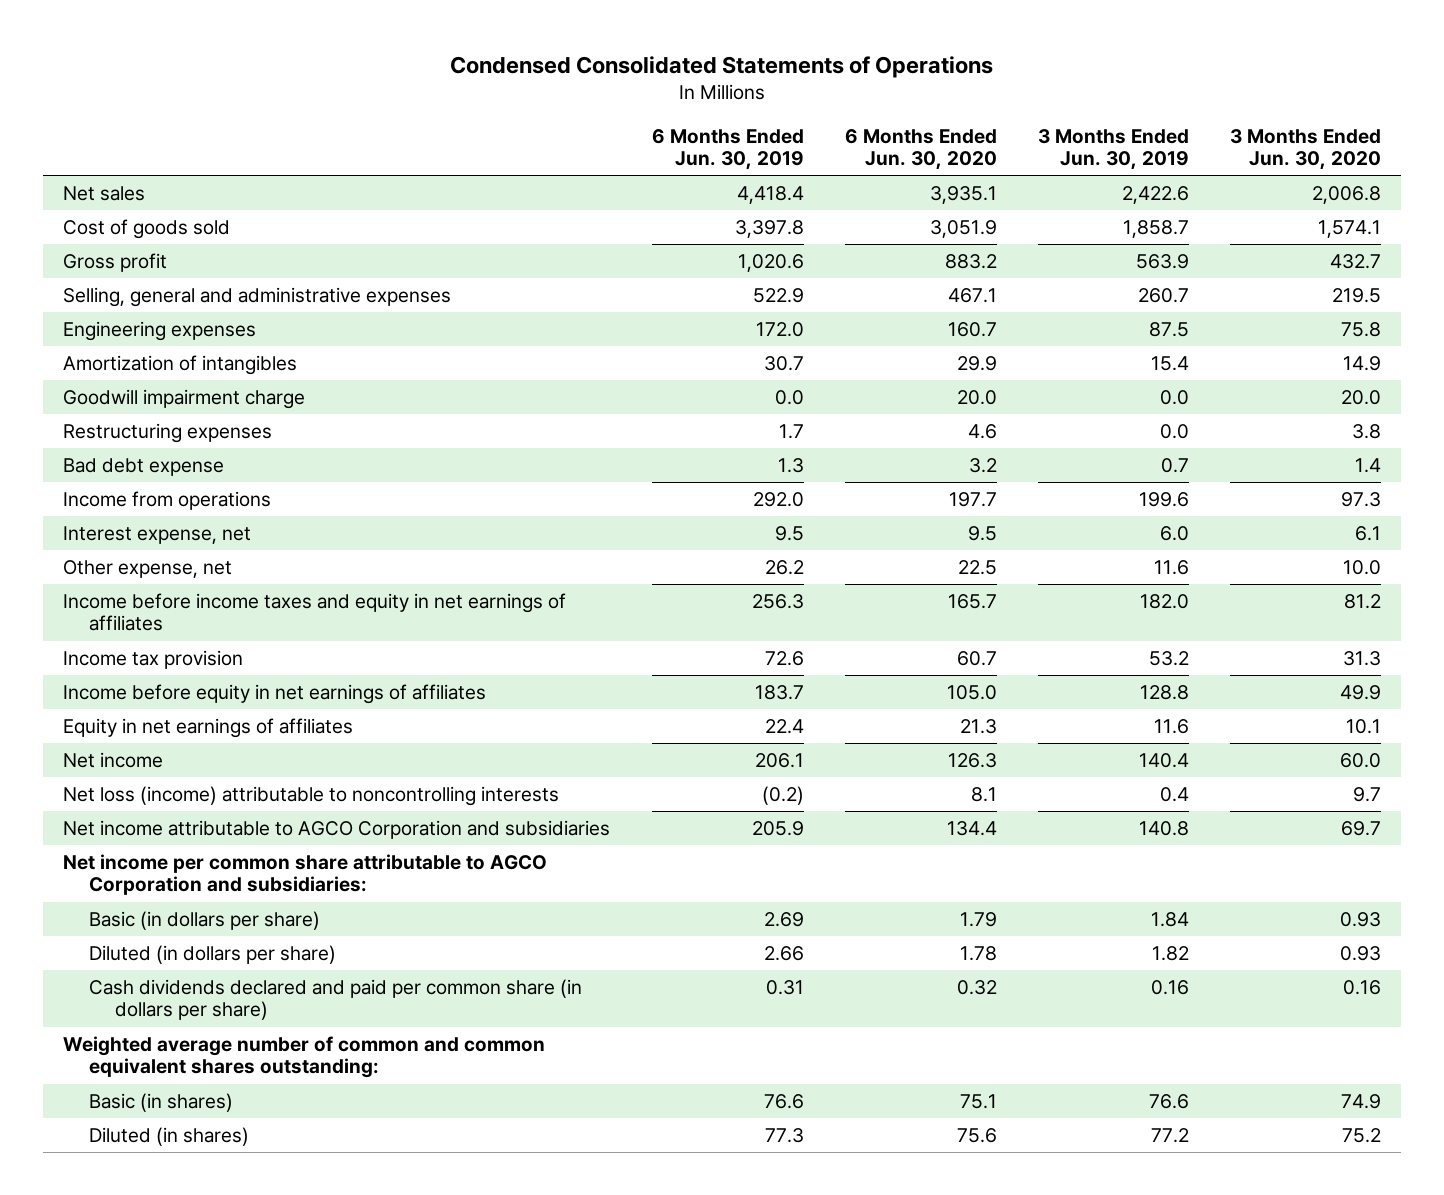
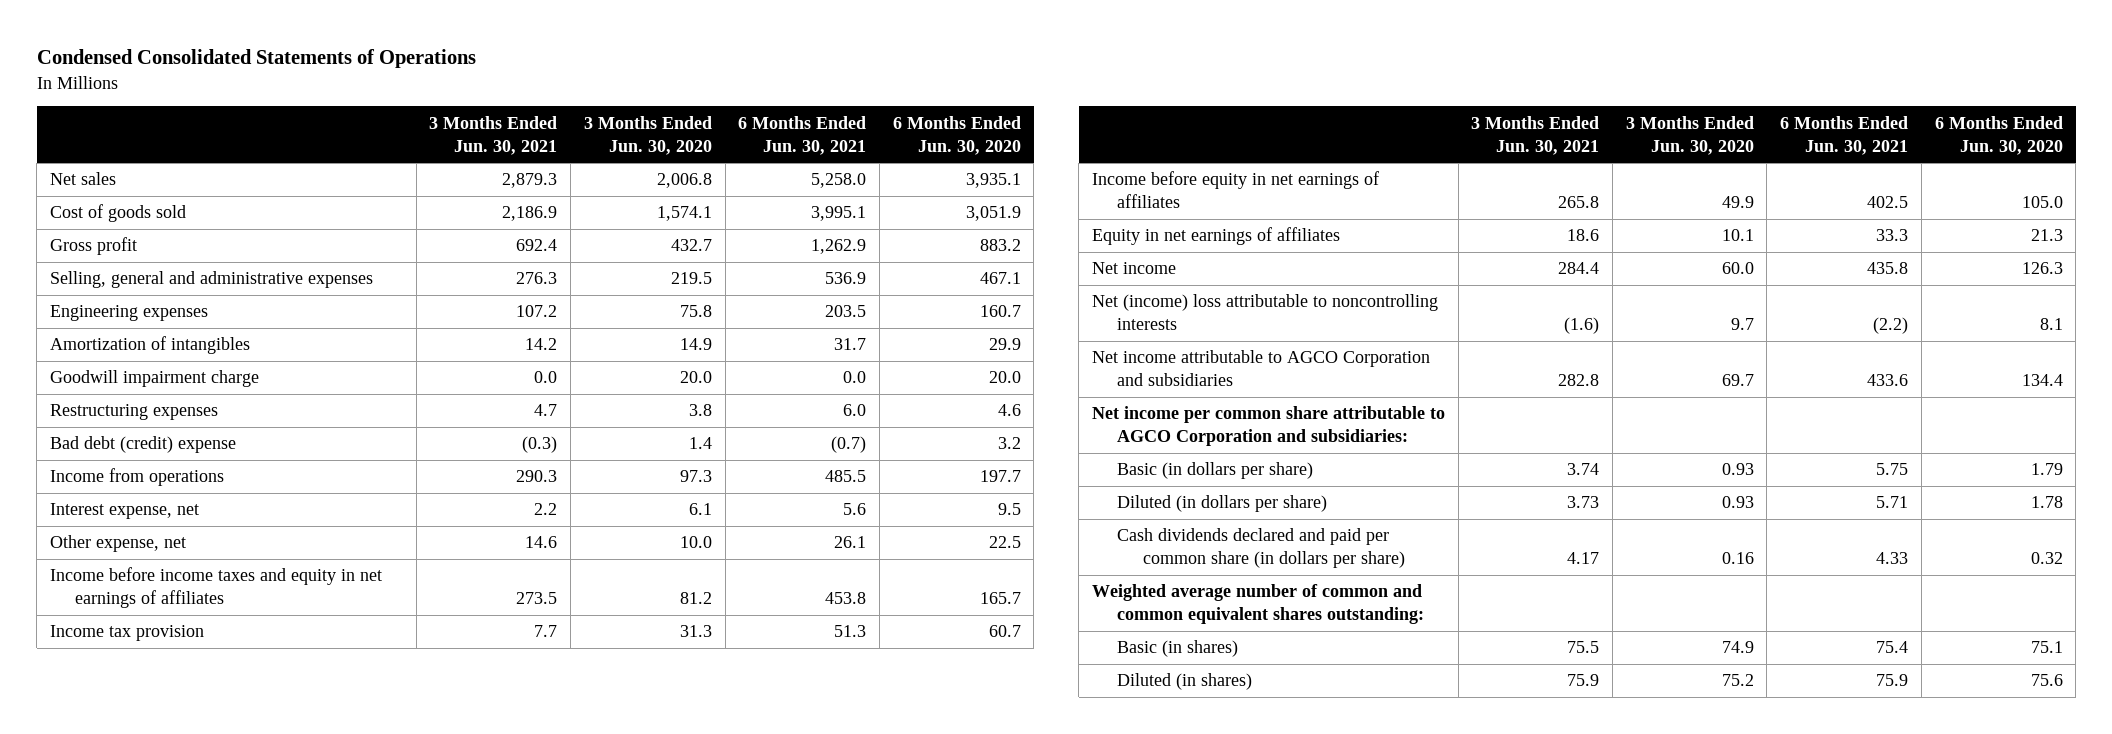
[651,128,804,171] 6 Months Ended Jun. 30, 2019 -> none
[1037,128,1189,171] 3 Months Ended Jun. 30, 2019 -> none
none -> [429,115,558,155] 3 Months Ended Jun. 30, 2021
none -> [738,115,867,155] 6 Months Ended Jun. 30, 2021
[63,457,225,476] Bad debt expense -> [49,436,236,454] Bad debt (credit) expense
[63,785,560,806] Net loss (income) attributable to noncontrolling interests -> [1091,294,1438,331] Net (income) loss attributable to noncontrolling interests

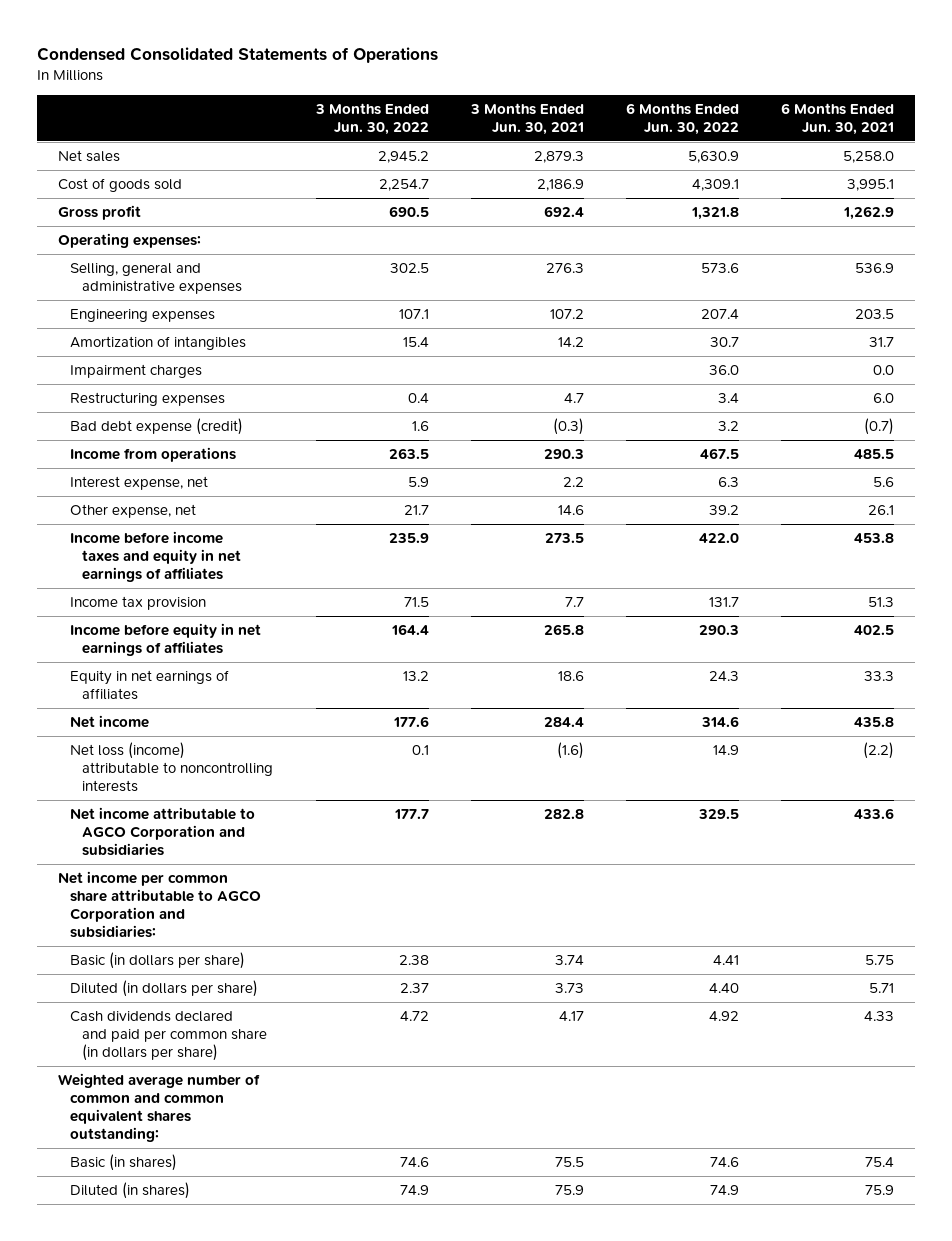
[583,115,712,155] 3 Months Ended Jun. 30, 2020 -> none
[892,115,1021,155] 6 Months Ended Jun. 30, 2020 -> none
none -> [314,102,429,136] 3 Months Ended Jun. 30, 2022
none -> [625,102,739,136] 6 Months Ended Jun. 30, 2022
none -> [57,233,201,249] Operating expenses:
[49,370,259,388] Goodwill impairment charge -> none
none -> [70,364,203,379] Impairment charges
[49,436,236,454] Bad debt (credit) expense -> [70,418,244,436] Bad debt expense (credit)
[1091,294,1438,331] Net (income) loss attributable to noncontrolling interests -> [70,742,274,793] Net loss (income) attributable to noncontrolling interests

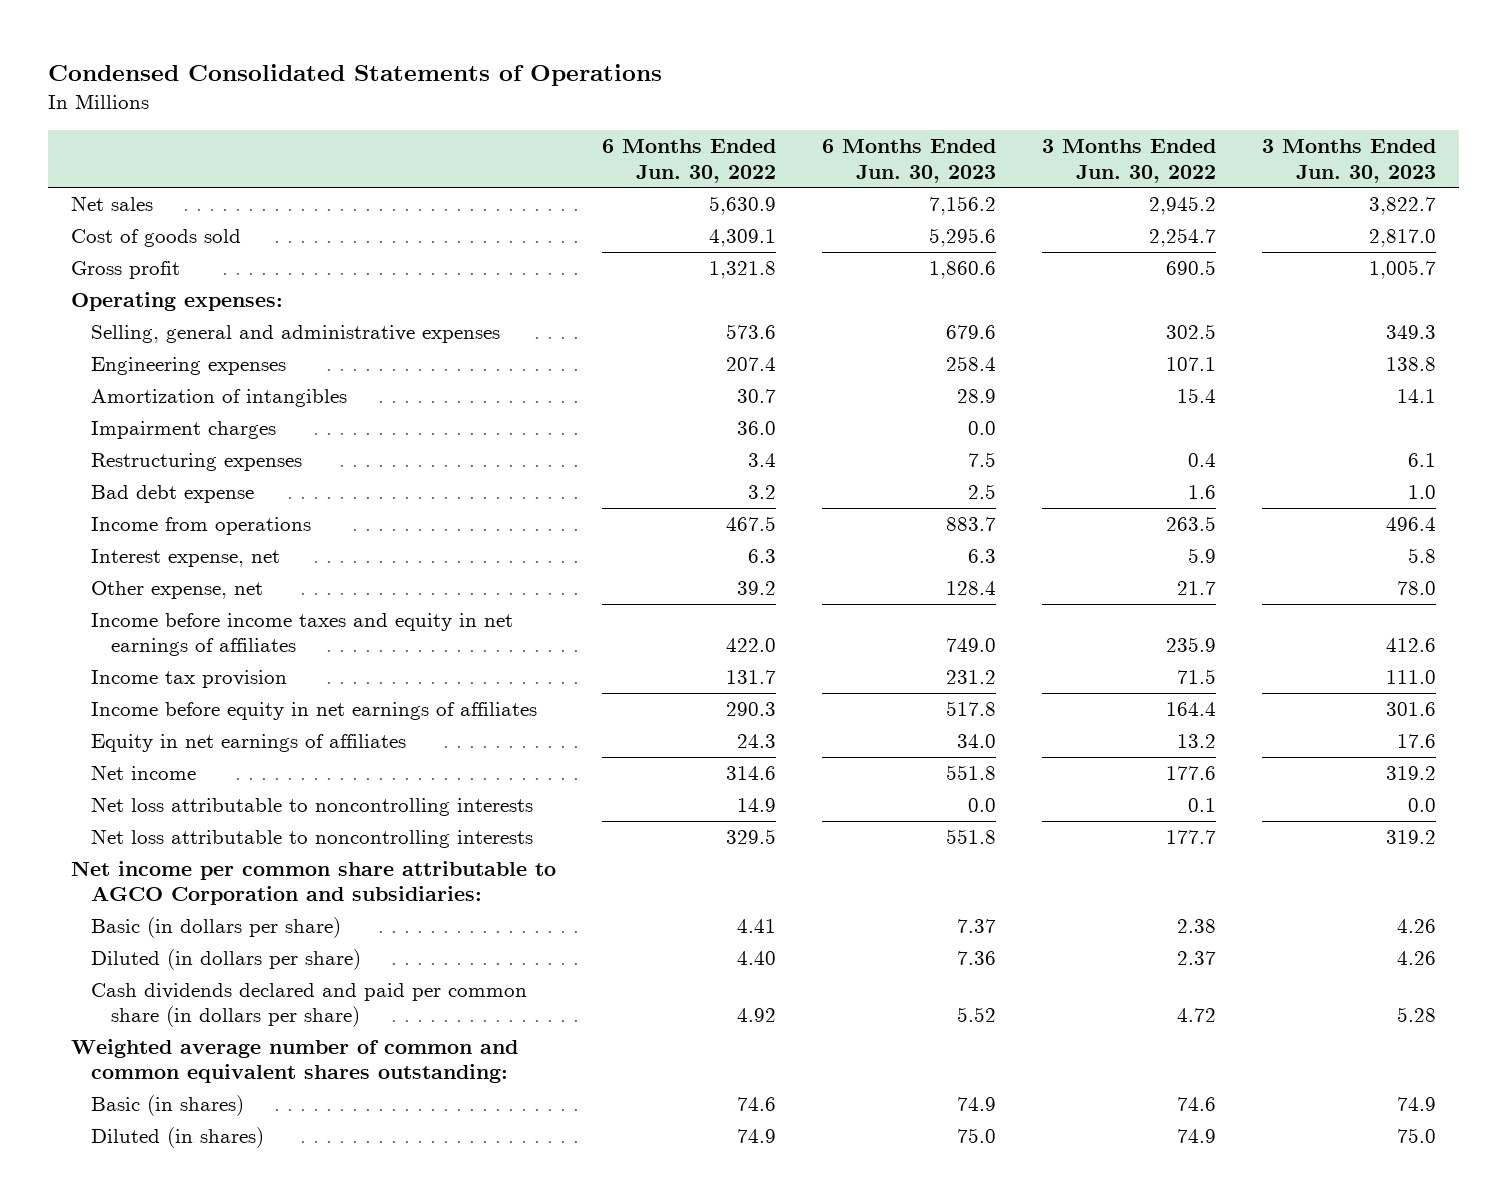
[469,102,584,136] 3 Months Ended Jun. 30, 2021 -> none
[781,102,895,136] 6 Months Ended Jun. 30, 2021 -> none
none -> [822,139,997,183] 6 Months Ended Jun. 30, 2023
none -> [1262,139,1437,183] 3 Months Ended Jun. 30, 2023
[70,418,244,436] Bad debt expense (credit) -> [90,485,254,504] Bad debt expense
[70,742,274,793] Net loss (income) attributable to noncontrolling interests -> [90,797,533,817] Net loss attributable to noncontrolling interests
[70,807,256,857] Net income attributable to AGCO Corporation and subsidiaries -> [90,829,533,849] Net loss attributable to noncontrolling interests

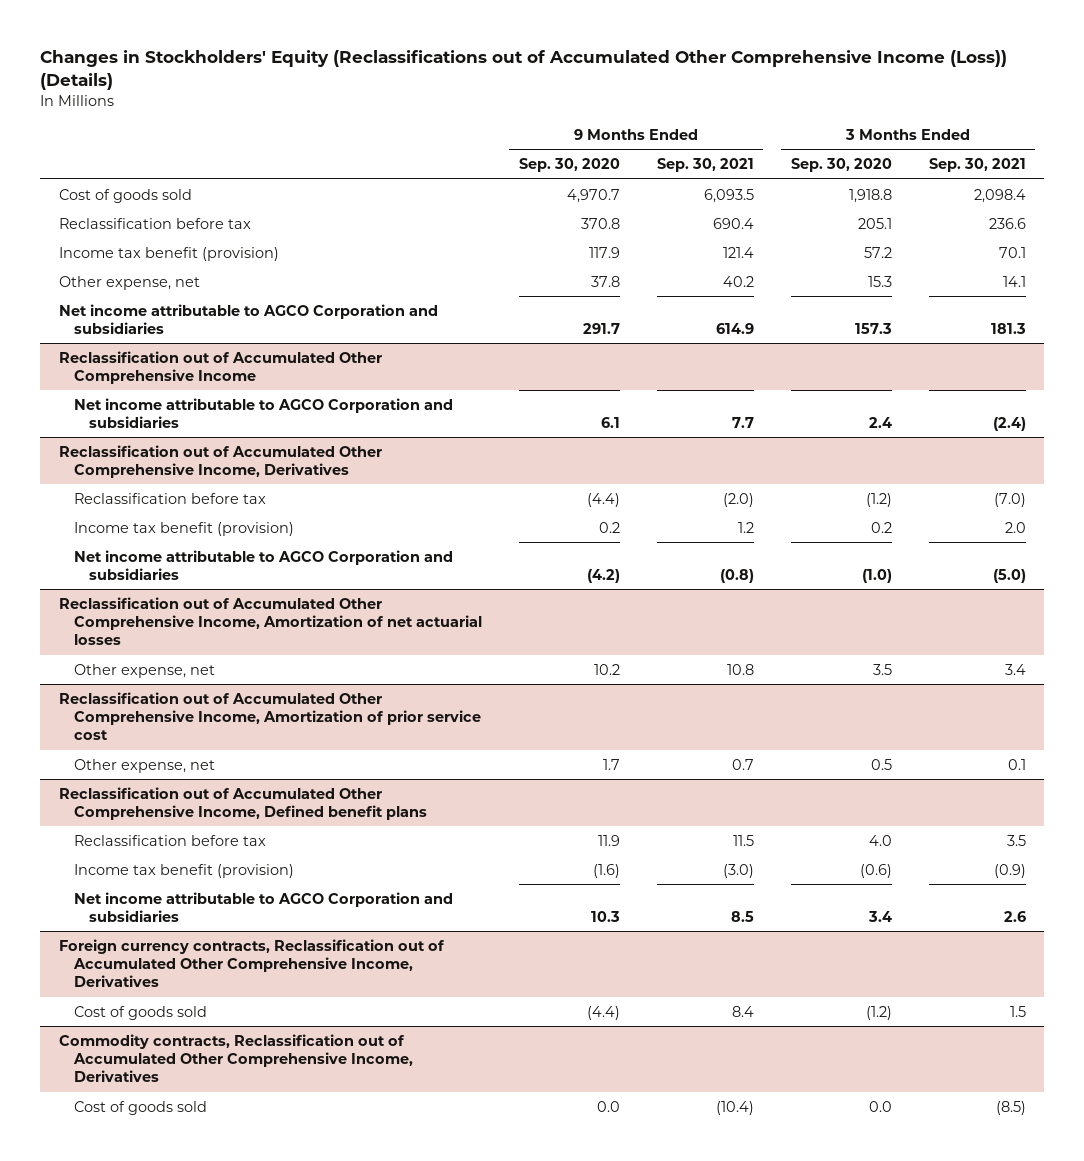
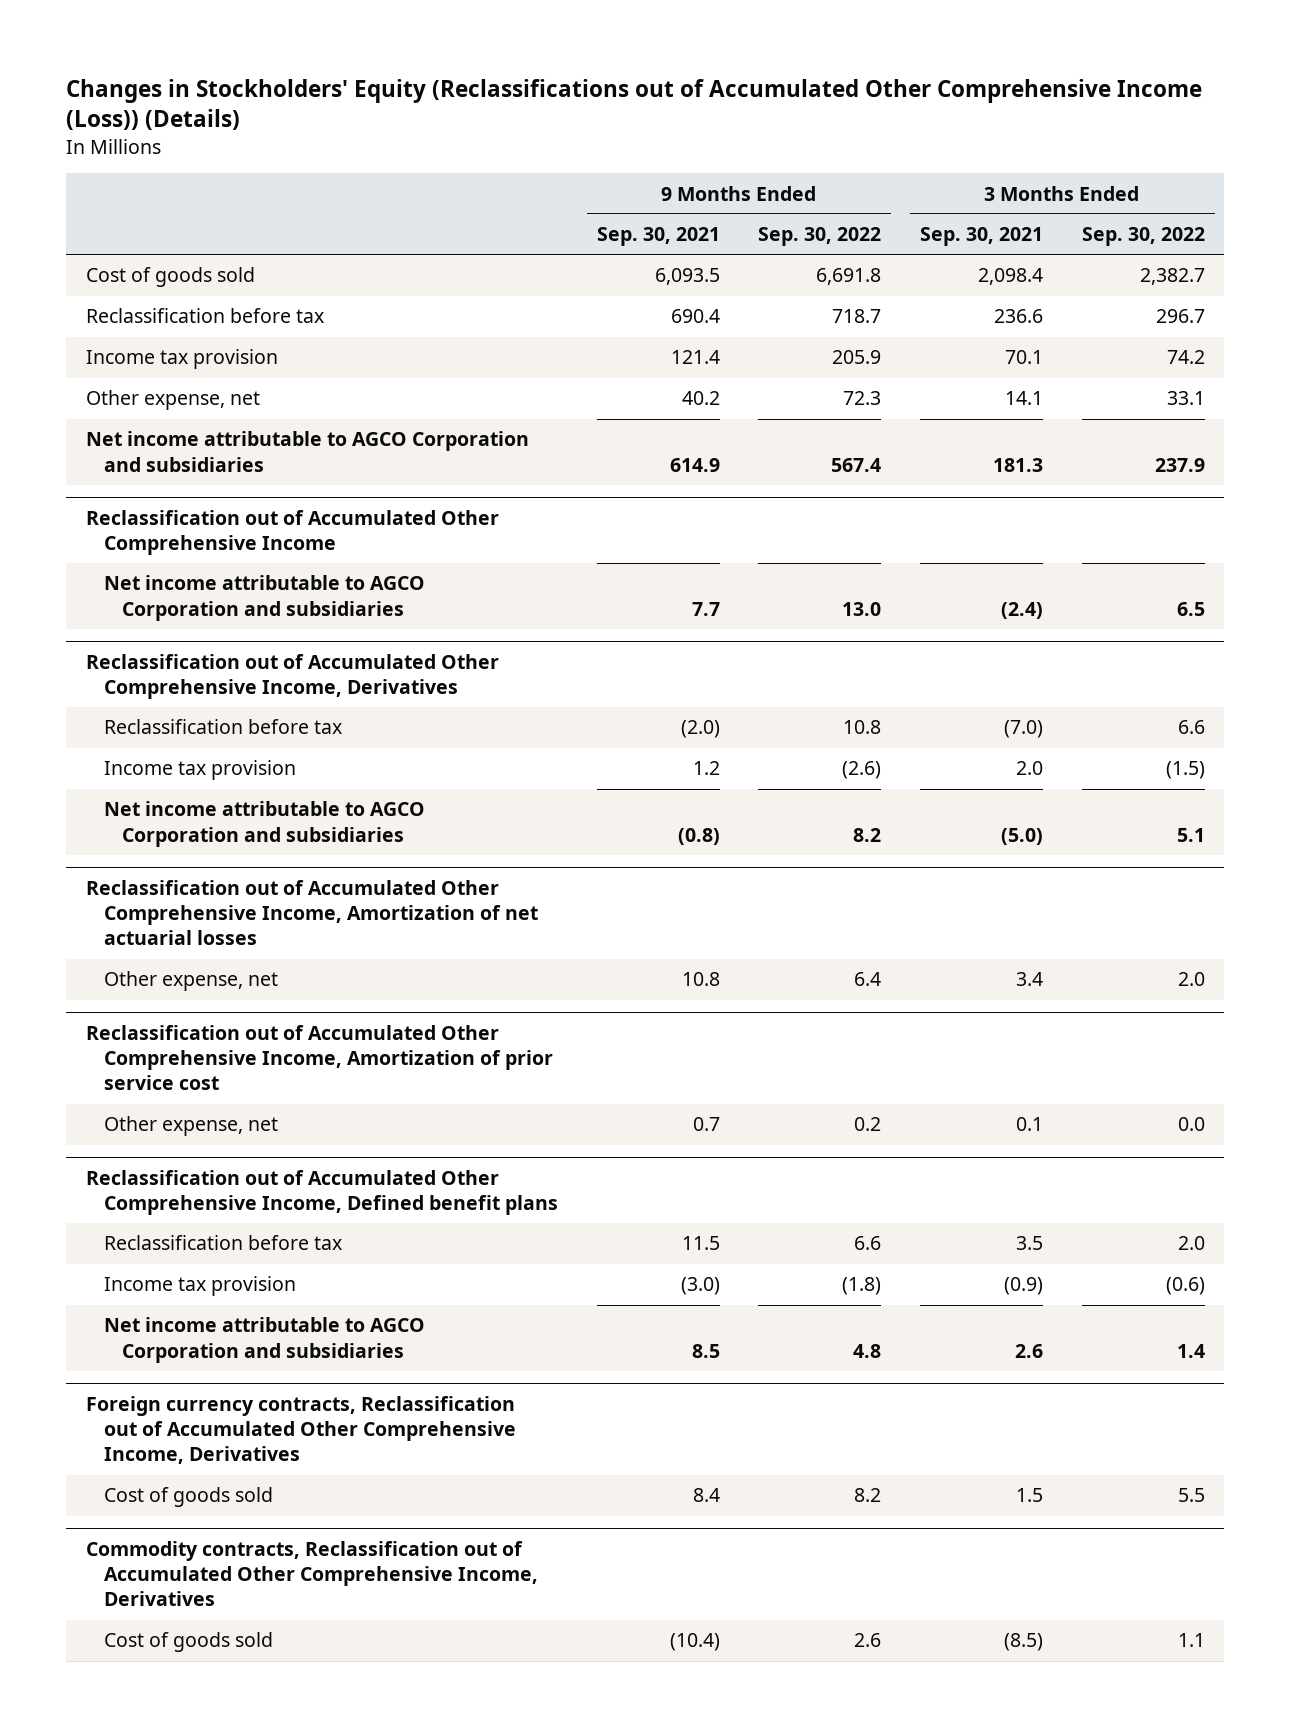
[518,158,620,173] Sep. 30, 2020 -> none
[790,158,892,173] Sep. 30, 2020 -> none
none -> [758,227,882,247] Sep. 30, 2022
none -> [1081,227,1205,247] Sep. 30, 2022
[58,246,279,261] Income tax benefit (provision) -> [85,349,278,370] Income tax provision
[73,521,294,536] Income tax benefit (provision) -> [103,760,296,781] Income tax provision
[73,863,294,878] Income tax benefit (provision) -> [103,1276,296,1297] Income tax provision

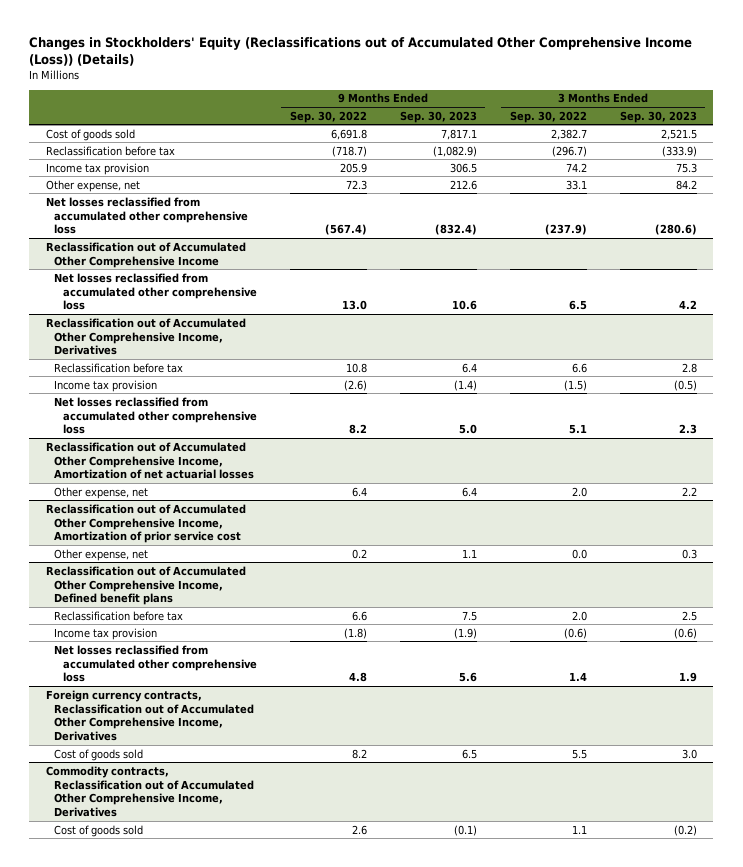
[596,227,720,247] Sep. 30, 2021 -> none
[920,227,1044,247] Sep. 30, 2021 -> none
none -> [399,110,477,123] Sep. 30, 2023
none -> [619,110,697,123] Sep. 30, 2023
[832,309,882,324] 718.7 -> [331,145,367,157] (718.7)
[1155,309,1205,324] 296.7 -> [551,145,587,157] (296.7)
[85,431,529,472] Net income attributable to AGCO Corporation and subsidiaries -> none
none -> [45,196,249,235] Net losses reclassified from accumulated other comprehensive loss
[103,575,425,621] Net income attributable to AGCO Corporation and subsidiaries -> [54,272,257,311] Net losses reclassified from accumulated other comprehensive loss
[103,801,425,847] Net income attributable to AGCO Corporation and subsidiaries -> [54,396,257,435] Net losses reclassified from accumulated other comprehensive loss
[103,1317,425,1363] Net income attributable to AGCO Corporation and subsidiaries -> [54,644,257,683] Net losses reclassified from accumulated other comprehensive loss

